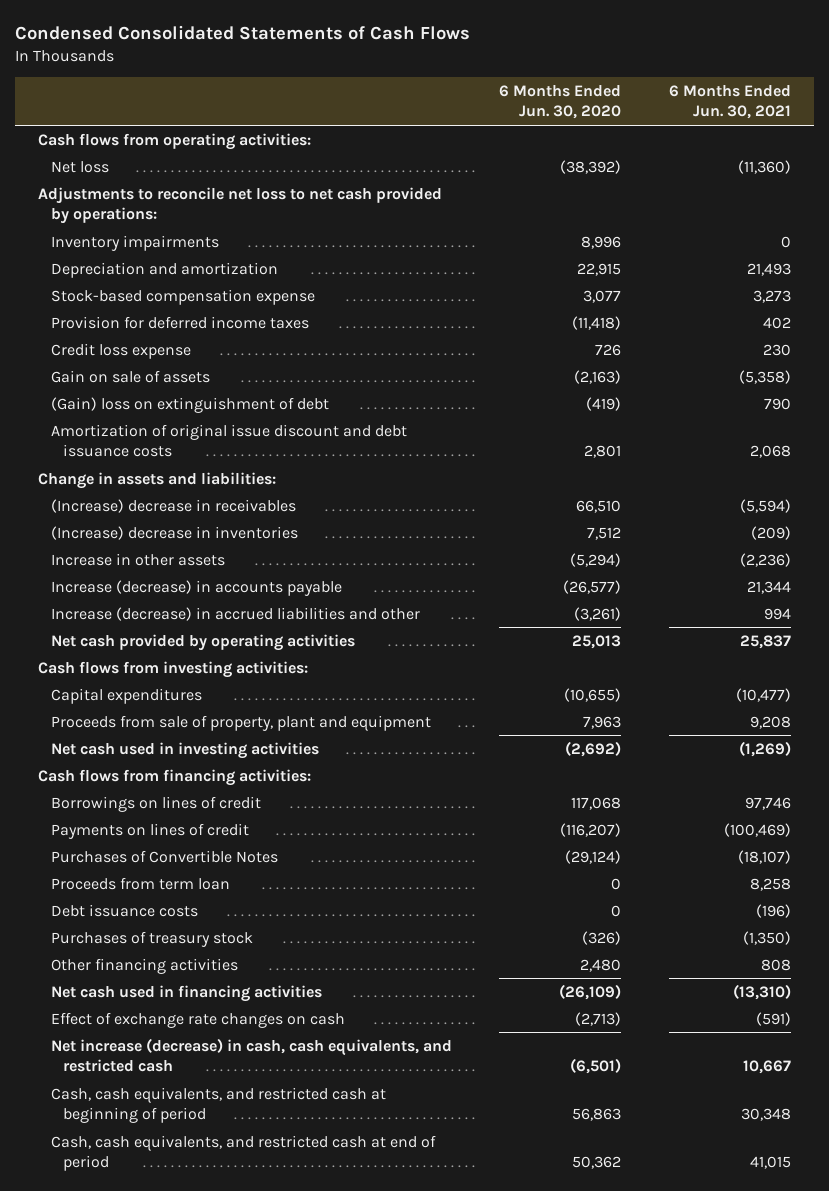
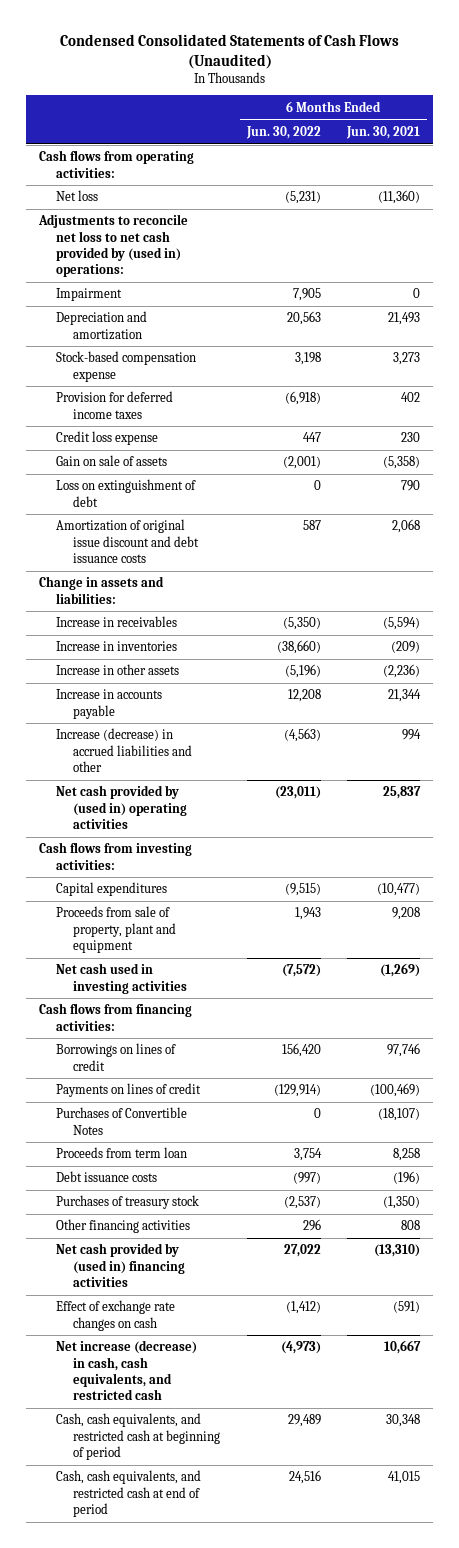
[14,25,470,41] Condensed Consolidated Statements of Cash Flows -> [59,33,399,69] Condensed Consolidated Statements of Cash Flows (Unaudited)
[499,84,622,120] 6 Months Ended Jun. 30, 2020 -> none
none -> [245,126,321,140] Jun. 30, 2022
[38,186,443,225] Adjustments to reconcile net loss to net cash provided by operations: -> [38,214,189,278] Adjustments to reconcile net loss to net cash provided by (used in) operations:
[50,234,219,251] Inventory impairments -> [56,288,123,302] Impairment
[50,396,329,413] (Gain) loss on extinguishment of debt -> [56,479,197,507] Loss on extinguishment of debt
[50,498,296,513] (Increase) decrease in receivables -> [56,616,178,628] Increase in receivables
[50,525,298,540] (Increase) decrease in inventories -> [56,641,178,652] Increase in inventories
[50,579,342,596] Increase (decrease) in accounts payable -> [56,689,163,719] Increase in accounts payable
[50,633,355,651] Net cash provided by operating activities -> [56,785,188,829] Net cash provided by (used in) operating activities
[50,984,322,1002] Net cash used in financing activities -> [56,1243,186,1287] Net cash provided by (used in) financing activities

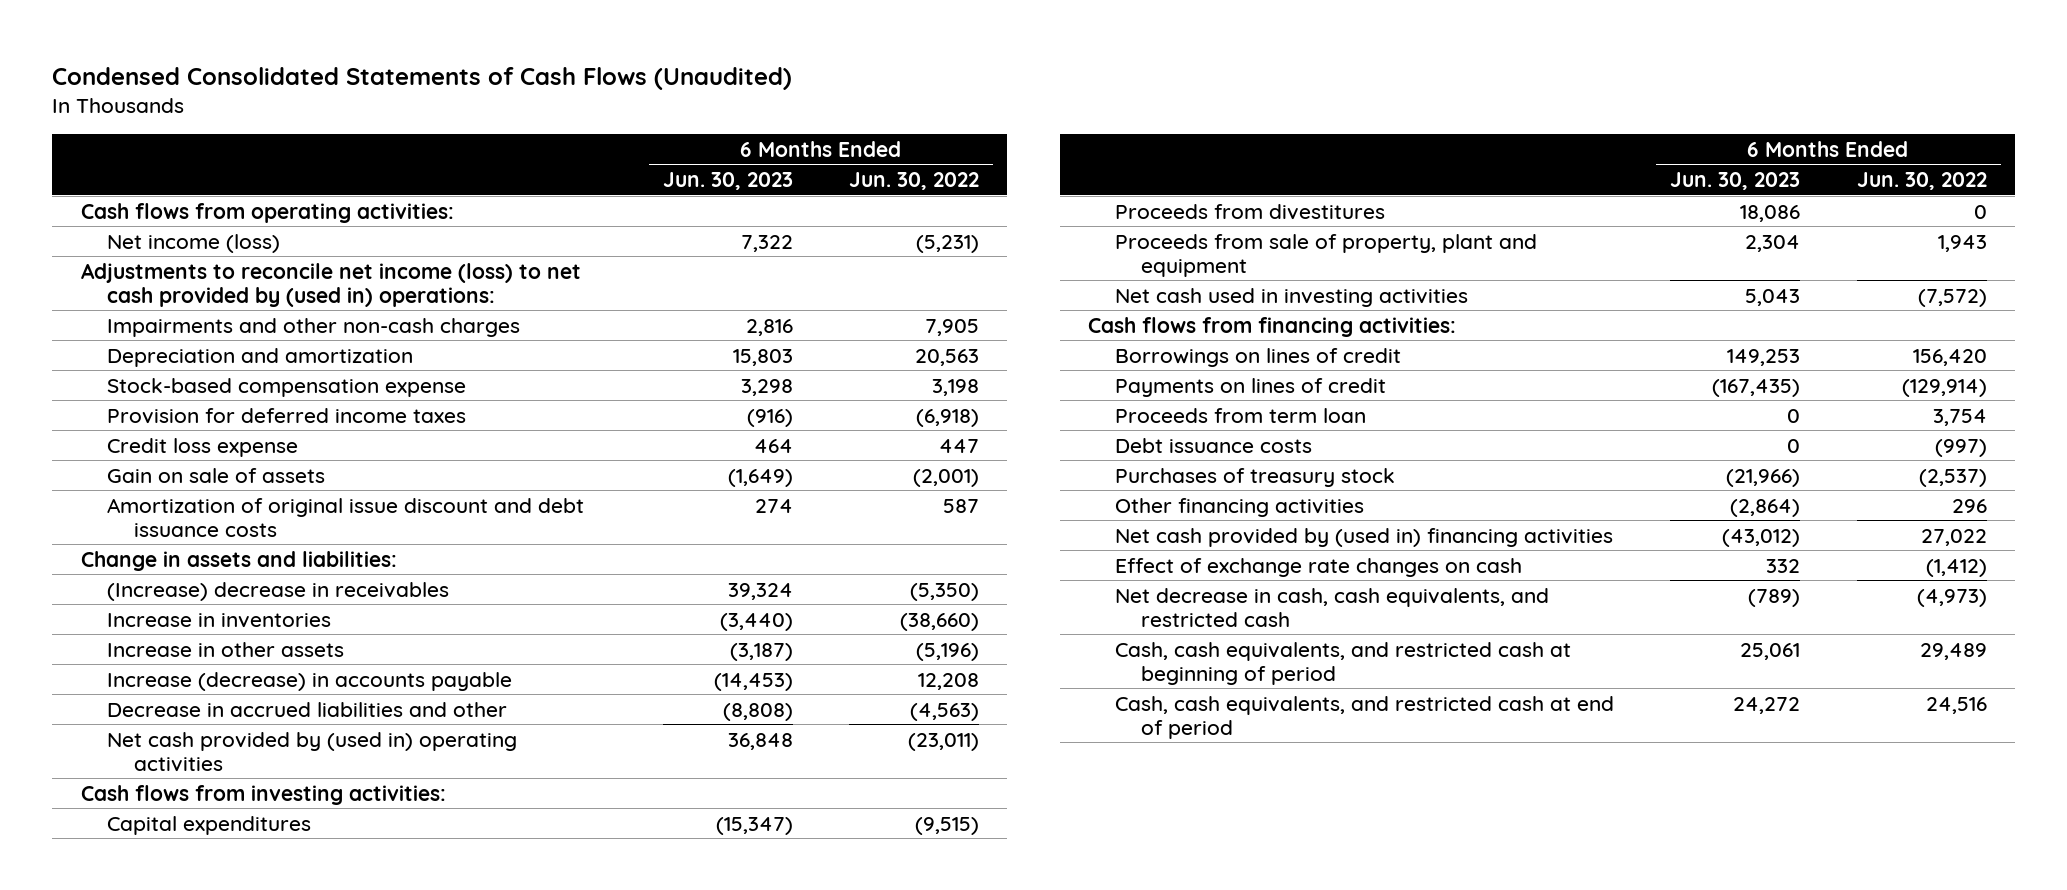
[346,126,421,140] Jun. 30, 2021 -> none
none -> [662,172,793,191] Jun. 30, 2023
[56,190,99,202] Net loss -> [107,233,281,253] Net income (loss)
[38,214,189,278] Adjustments to reconcile net loss to net cash provided by (used in) operations: -> [80,262,581,307] Adjustments to reconcile net income (loss) to net cash provided by (used in) operations:
[56,288,123,302] Impairment -> [107,317,521,337] Impairments and other non-cash charges
[56,479,197,507] Loss on extinguishment of debt -> none
[56,616,178,628] Increase in receivables -> [107,581,450,601] (Increase) decrease in receivables
[56,689,163,719] Increase in accounts payable -> [107,671,513,691] Increase (decrease) in accounts payable
[56,728,193,772] Increase (decrease) in accrued liabilities and other -> [107,701,508,717] Decrease in accrued liabilities and other
none -> [1114,203,1385,220] Proceeds from divestitures
[56,1107,188,1135] Purchases of Convertible Notes -> none
[56,1340,198,1401] Net increase (decrease) in cash, cash equivalents, and restricted cash -> [1114,587,1549,627] Net decrease in cash, cash equivalents, and restricted cash

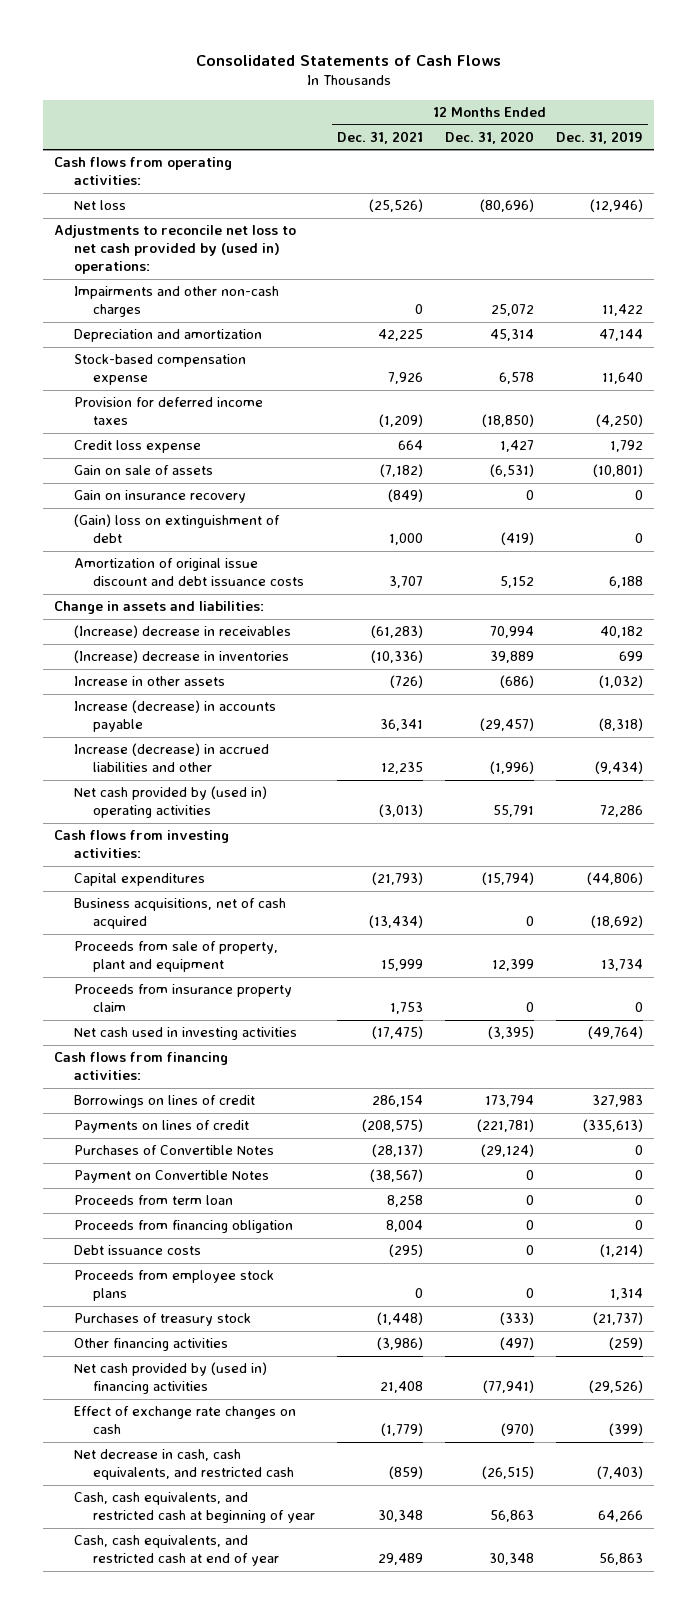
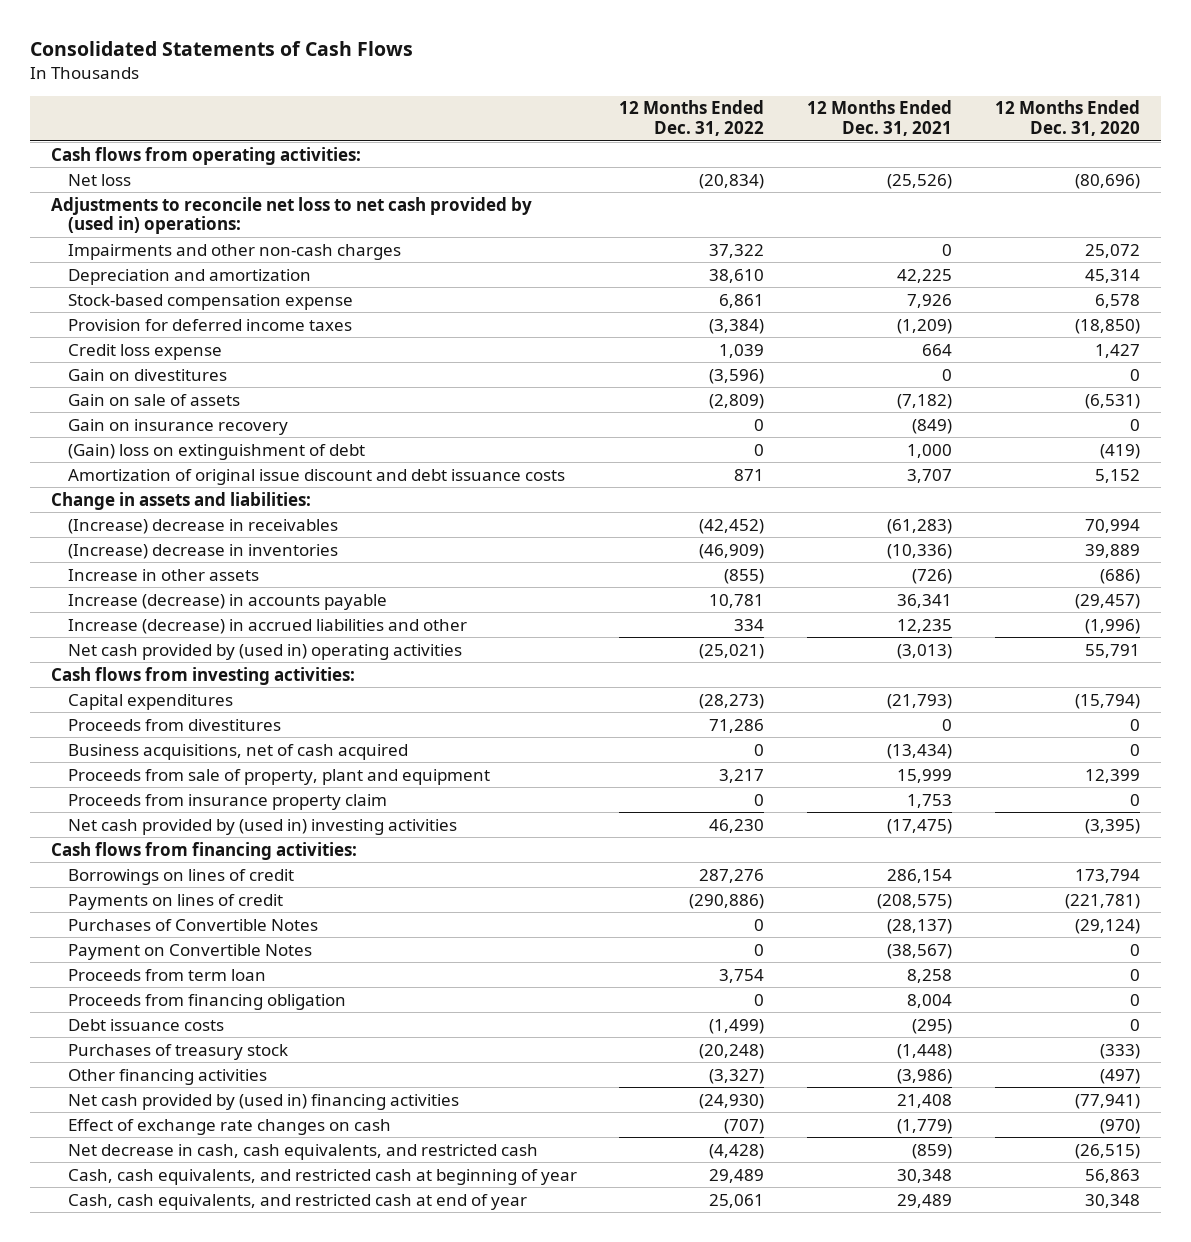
[555,130,643,144] Dec. 31, 2019 -> none
none -> [619,100,765,136] 12 Months Ended Dec. 31, 2022
none -> [67,368,227,381] Gain on divestitures
none -> [67,718,281,731] Proceeds from divestitures
[73,1027,297,1041] Net cash used in investing activities -> [67,818,457,835] Net cash provided by (used in) investing activities
[73,1270,274,1302] Proceeds from employee stock plans -> none

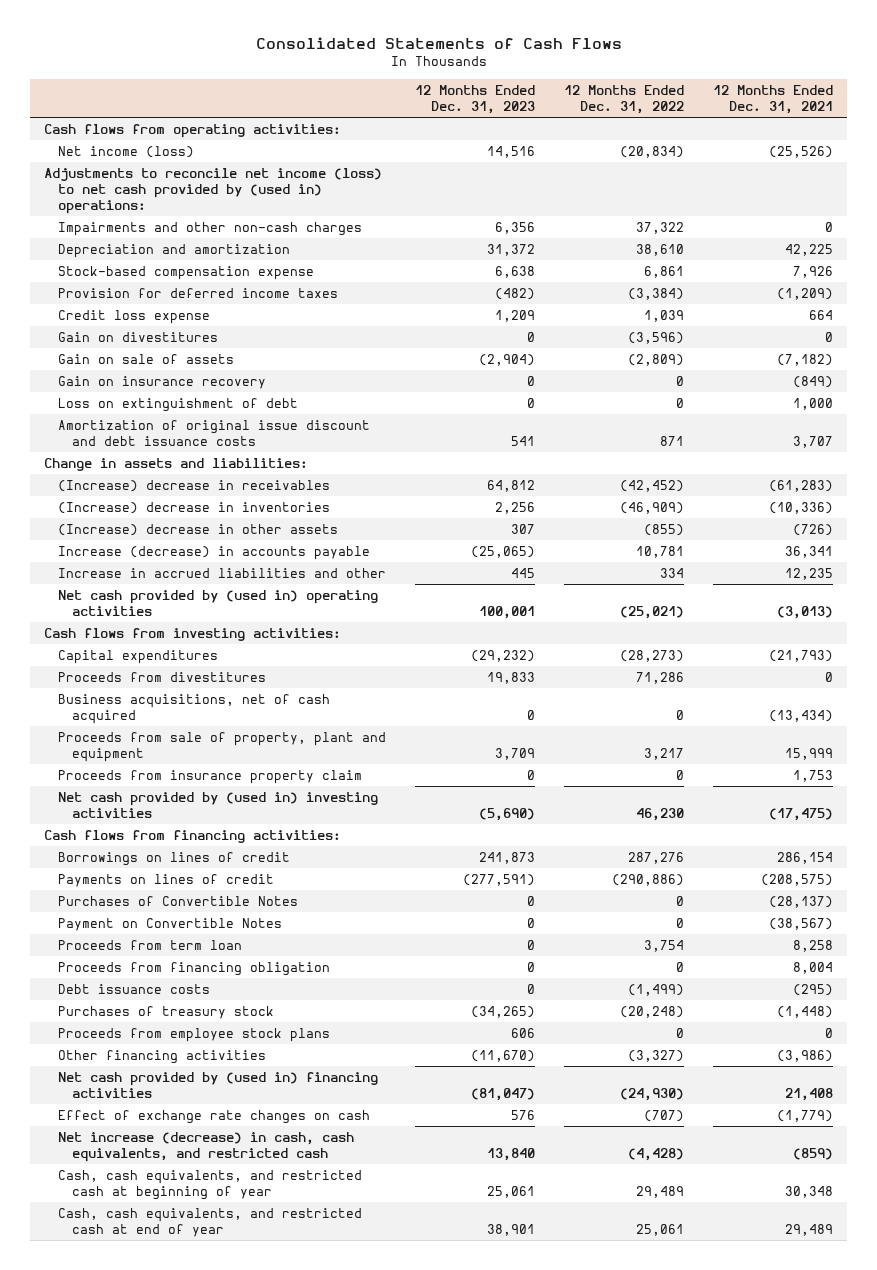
[995,100,1141,136] 12 Months Ended Dec. 31, 2020 -> none
none -> [415,84,536,114] 12 Months Ended Dec. 31, 2023
[67,173,131,186] Net loss -> [58,145,195,158] Net income (loss)
[51,196,533,235] Adjustments to reconcile net loss to net cash provided by (used in) operations: -> [44,167,383,214] Adjustments to reconcile net income (loss) to net cash provided by (used in) operations:
[67,443,365,460] (Gain) loss on extinguishment of debt -> [58,397,299,412] Loss on extinguishment of debt
[67,568,259,581] Increase in other assets -> [58,523,339,536] (Increase) decrease in other assets
[67,618,467,634] Increase (decrease) in accrued liabilities and other -> [58,567,387,578] Increase in accrued liabilities and other
none -> [58,1027,331,1042] Proceeds from employee stock plans
[67,1143,538,1160] Net decrease in cash, cash equivalents, and restricted cash -> [58,1131,355,1162] Net increase (decrease) in cash, cash equivalents, and restricted cash

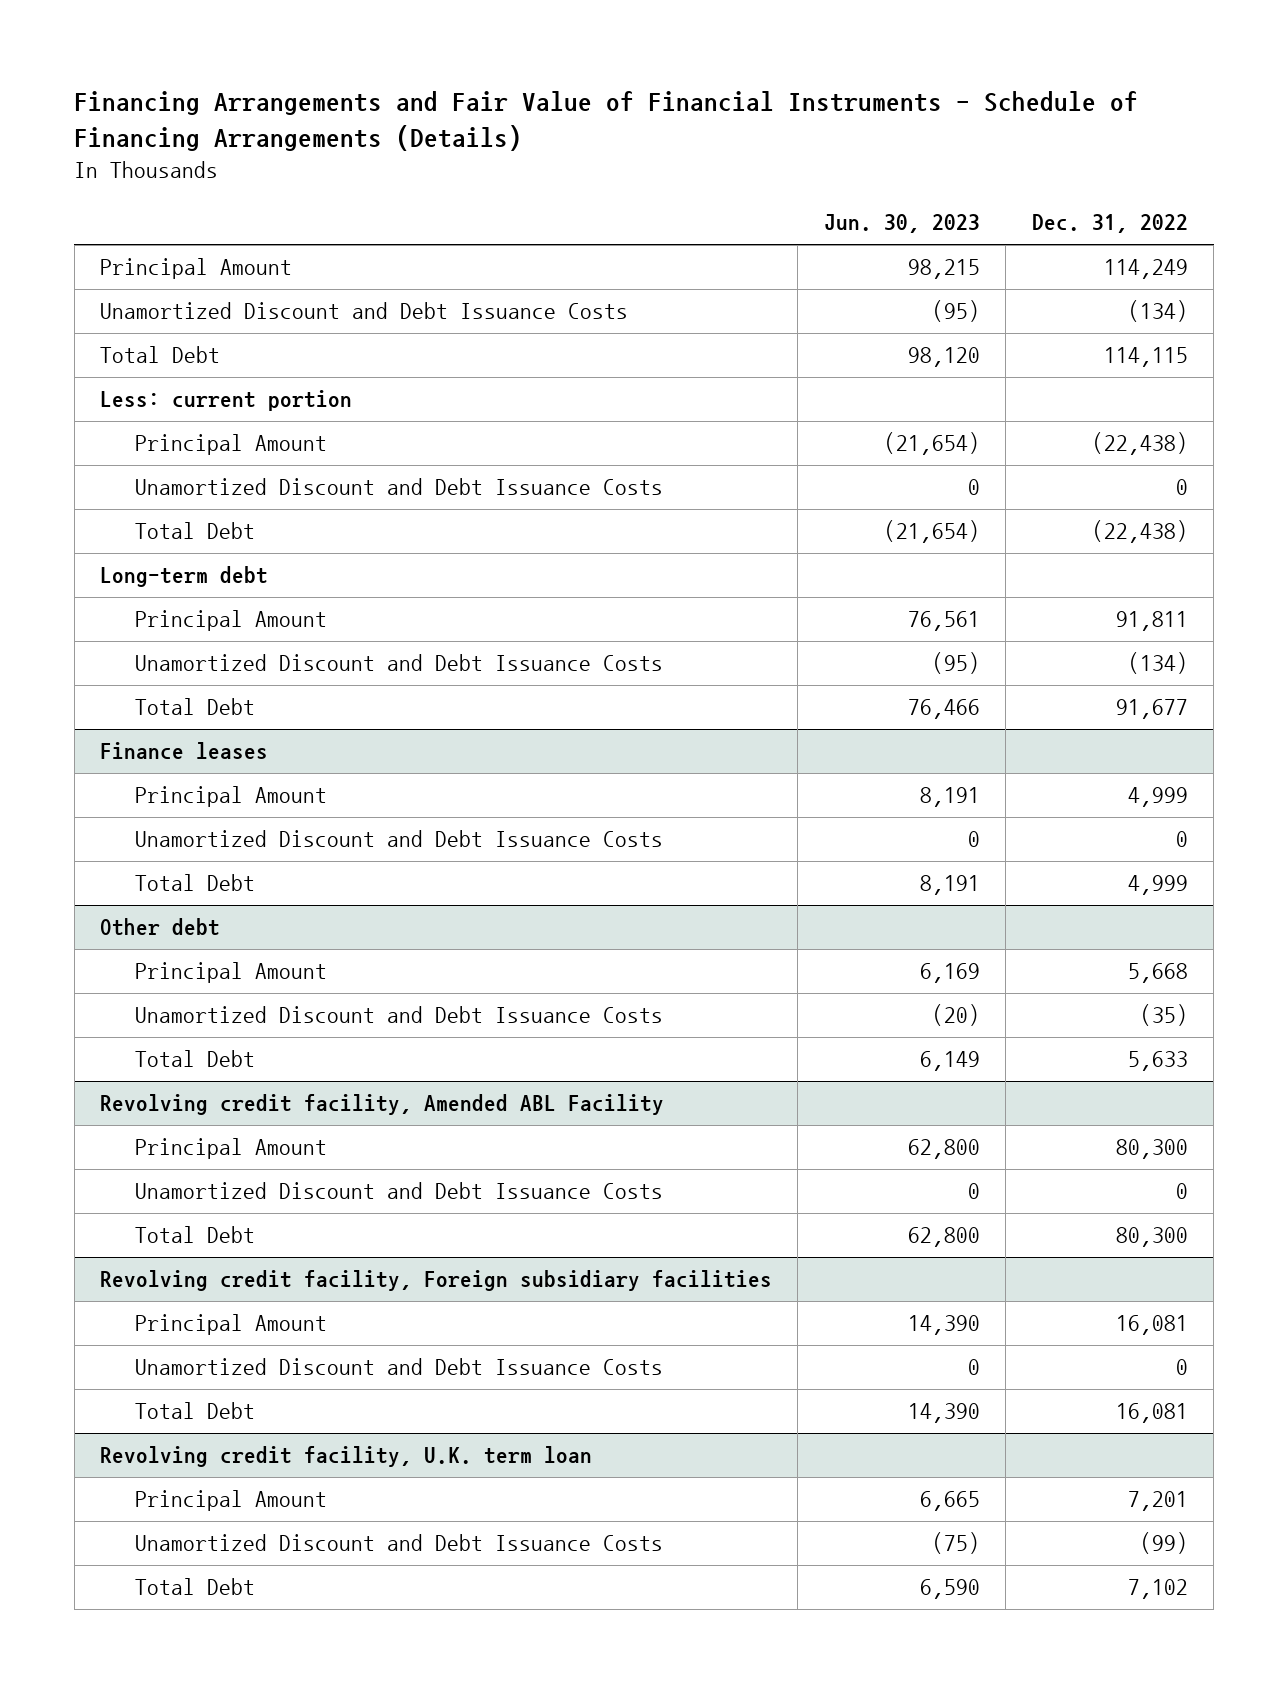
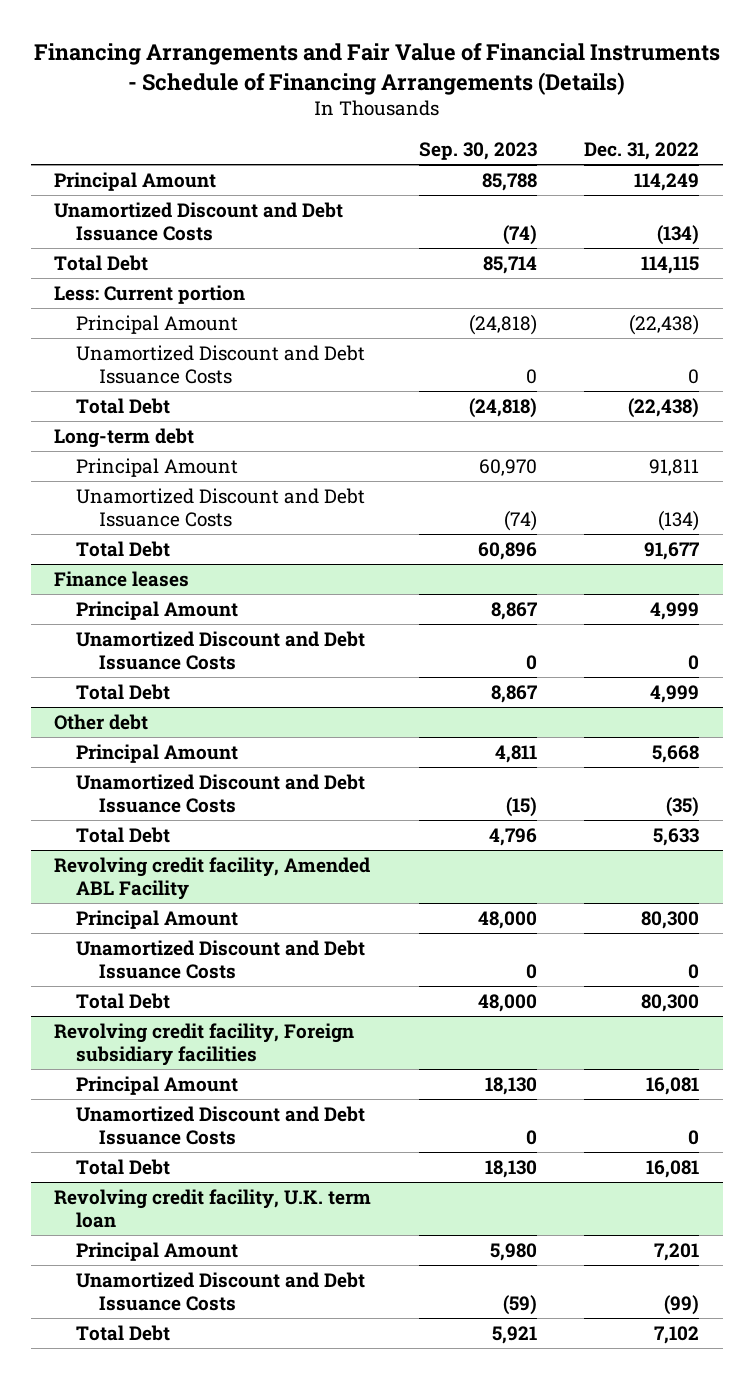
[823,214,980,234] Jun. 30, 2023 -> none
none -> [418,142,537,161] Sep. 30, 2023
[99,390,352,412] Less: current portion -> [54,284,246,304] Less: Current portion

